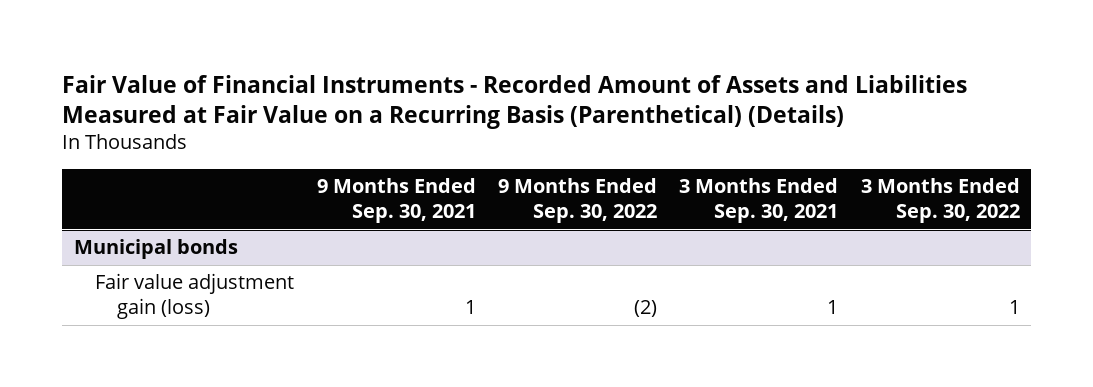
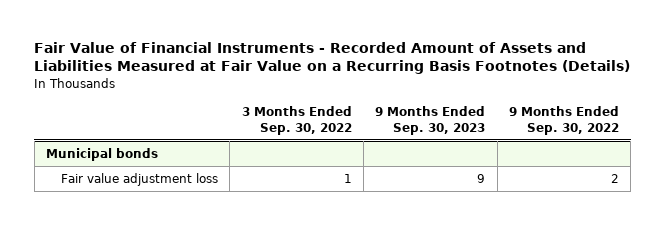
[62,74,968,130] Fair Value of Financial Instruments - Recorded Amount of Assets and Liabilities Measured at Fair Value on a Recurring Basis (Parenthetical) (Details) -> [34,41,631,75] Fair Value of Financial Instruments - Recorded Amount of Assets and Liabilities Measured at Fair Value on a Recurring Basis Footnotes (Details)
[316,178,476,224] 9 Months Ended Sep. 30, 2021 -> none
[679,178,839,224] 3 Months Ended Sep. 30, 2021 -> none
none -> [375,106,486,135] 9 Months Ended Sep. 30, 2023
[95,273,295,320] Fair value adjustment gain (loss) -> [60,172,218,186] Fair value adjustment loss
[633,300,657,318] (2) -> [610,173,619,183] 2

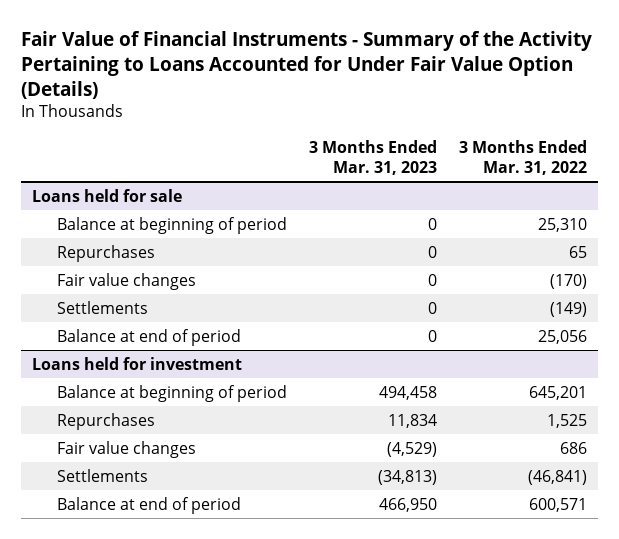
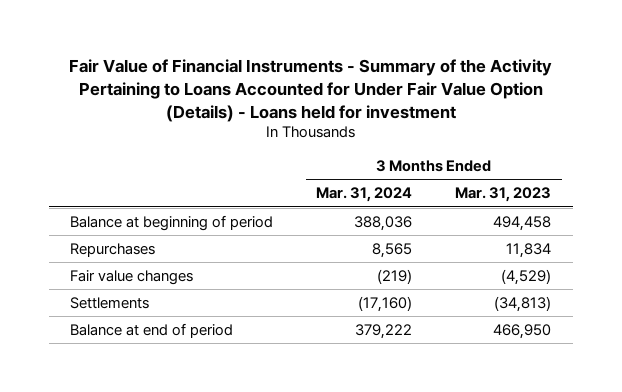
[21,30,593,99] Fair Value of Financial Instruments - Summary of the Activity Pertaining to Loans Accounted for Under Fair Value Option (Details) -> [68,58,552,122] Fair Value of Financial Instruments - Summary of the Activity Pertaining to Loans Accounted for Under Fair Value Option (Details) - Loans held for investment
[458,139,587,175] 3 Months Ended Mar. 31, 2022 -> none
none -> [316,187,413,203] Mar. 31, 2024
[32,188,183,202] Loans held for sale -> none
[56,216,287,234] Balance at beginning of period -> none
[56,244,155,262] Repurchases -> none
[56,272,196,290] Fair value changes -> none
[56,300,148,314] Settlements -> none
[56,328,241,346] Balance at end of period -> none
[32,356,243,370] Loans held for investment -> none

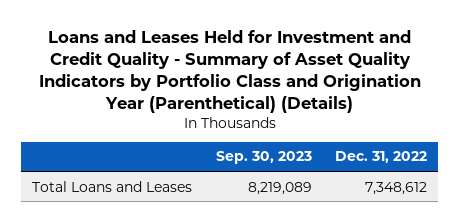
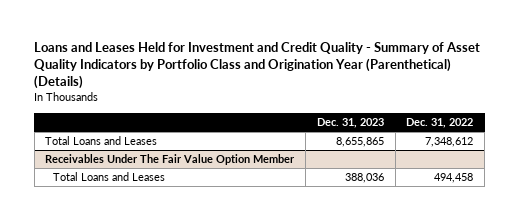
[215,151,312,165] Sep. 30, 2023 -> none
none -> [316,117,384,128] Dec. 31, 2023
none -> [45,154,296,166] Receivables Under The Fair Value Option Member
none -> [53,172,166,182] Total Loans and Leases

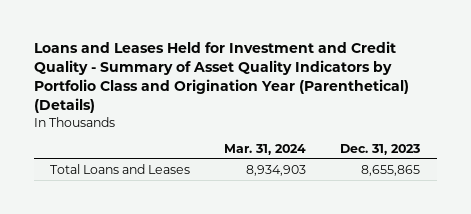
[406,117,474,128] Dec. 31, 2022 -> none
none -> [224,144,307,156] Mar. 31, 2024
[45,154,296,166] Receivables Under The Fair Value Option Member -> none
[53,172,166,182] Total Loans and Leases -> none

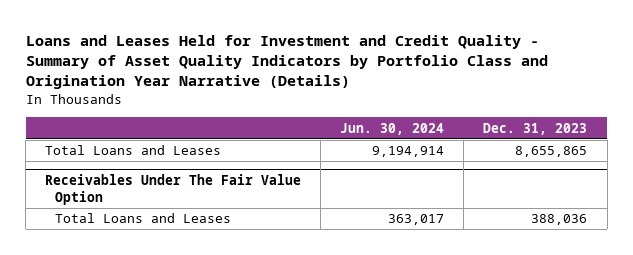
[33,40,409,113] Loans and Leases Held for Investment and Credit Quality - Summary of Asset Quality Indicators by Portfolio Class and Origination Year (Parenthetical) (Details) -> [25,35,548,90] Loans and Leases Held for Investment and Credit Quality - Summary of Asset Quality Indicators by Portfolio Class and Origination Year Narrative (Details)
[224,144,307,156] Mar. 31, 2024 -> none
none -> [340,122,445,135] Jun. 30, 2024
none -> [45,173,302,205] Receivables Under The Fair Value Option
none -> [55,213,232,224] Total Loans and Leases

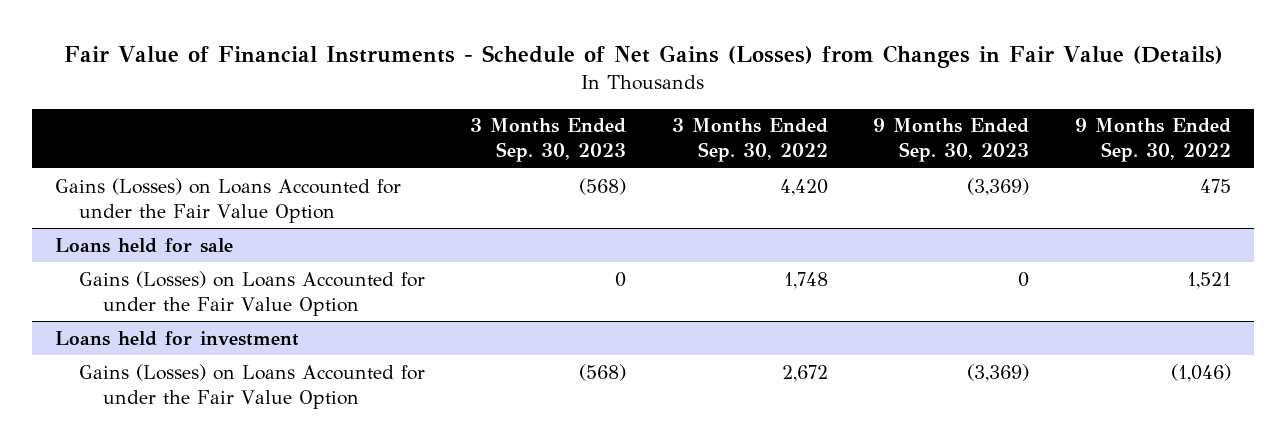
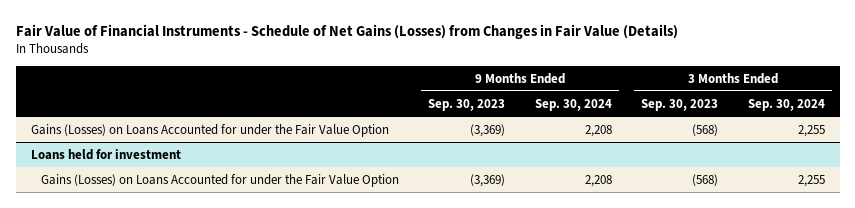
[671,118,828,163] 3 Months Ended Sep. 30, 2022 -> none
[1074,118,1231,163] 9 Months Ended Sep. 30, 2022 -> none
none -> [534,98,612,111] Sep. 30, 2024
none -> [747,98,825,111] Sep. 30, 2024
[54,237,233,253] Loans held for sale -> none
[78,270,425,316] Gains (Losses) on Loans Accounted for under the Fair Value Option -> none

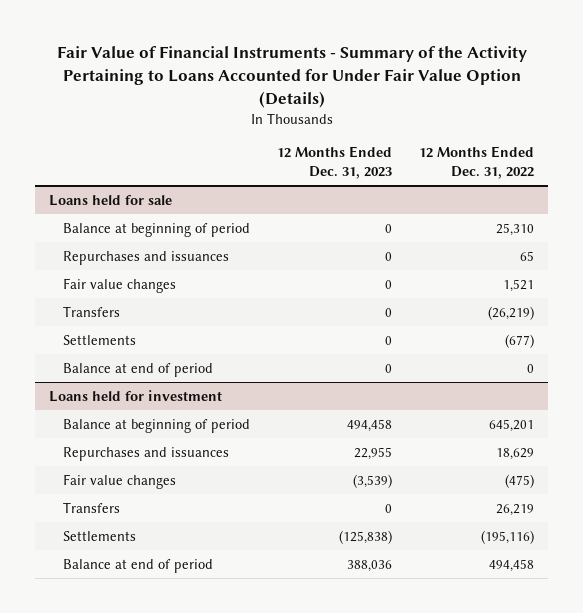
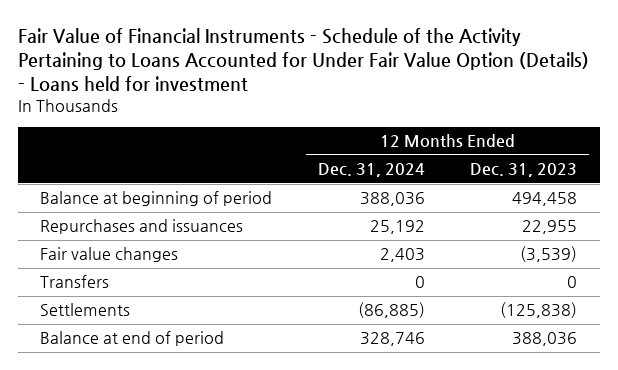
[56,46,527,108] Fair Value of Financial Instruments - Summary of the Activity Pertaining to Loans Accounted for Under Fair Value Option (Details) -> [17,27,589,92] Fair Value of Financial Instruments - Schedule of the Activity Pertaining to Loans Accounted for Under Fair Value Option (Details) - Loans held for investment
[419,146,535,179] 12 Months Ended Dec. 31, 2022 -> none
none -> [317,163,425,178] Dec. 31, 2024
[48,194,172,206] Loans held for sale -> none
[62,222,250,237] Balance at beginning of period -> none
[62,250,229,265] Repurchases and issuances -> none
[62,277,176,293] Fair value changes -> none
[62,305,120,317] Transfers -> none
[62,334,136,345] Settlements -> none
[62,362,213,377] Balance at end of period -> none
[48,389,222,402] Loans held for investment -> none

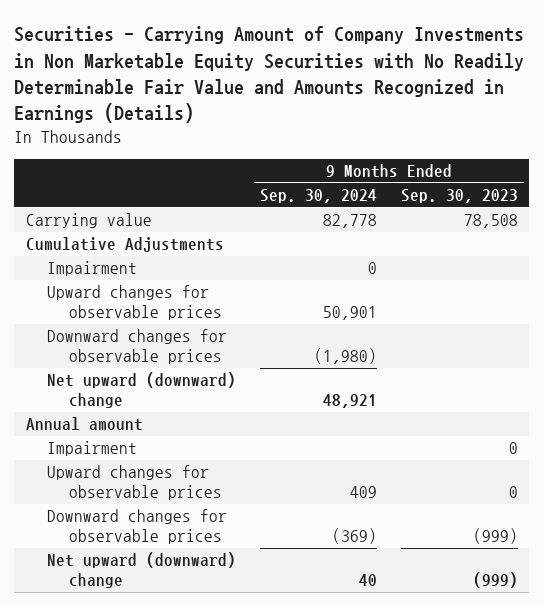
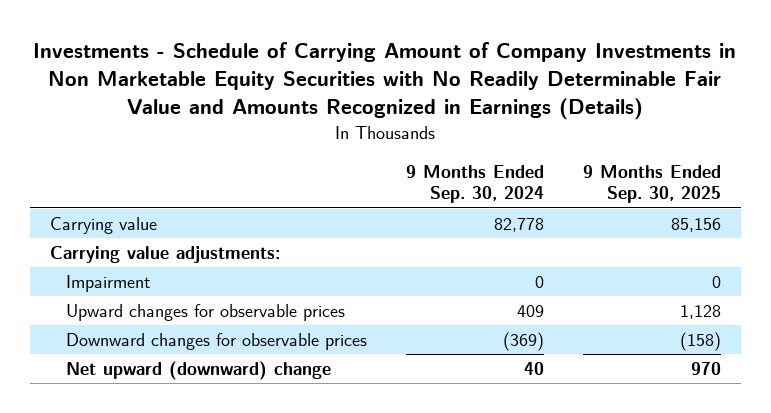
[13,26,524,124] Securities - Carrying Amount of Company Investments in Non Marketable Equity Securities with No Readily Determinable Fair Value and Amounts Recognized in Earnings (Details) -> [33,42,737,121] Investments - Schedule of Carrying Amount of Company Investments in Non Marketable Equity Securities with No Readily Determinable Fair Value and Amounts Recognized in Earnings (Details)
[400,189,518,204] Sep. 30, 2023 -> none
none -> [583,165,722,204] 9 Months Ended Sep. 30, 2025
[25,237,224,253] Cumulative Adjustments -> none
none -> [49,246,280,264] Carrying value adjustments:
[47,285,222,321] Upward changes for observable prices -> none
[47,329,228,365] Downward changes for observable prices -> none
[47,372,237,409] Net upward (downward) change -> none
[25,417,143,432] Annual amount -> none
[47,441,138,457] Impairment -> none

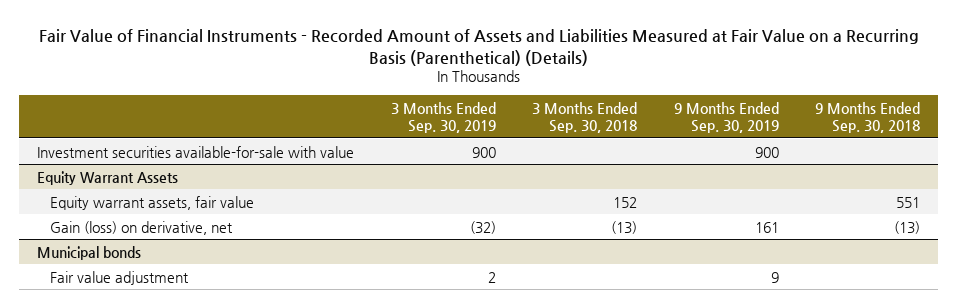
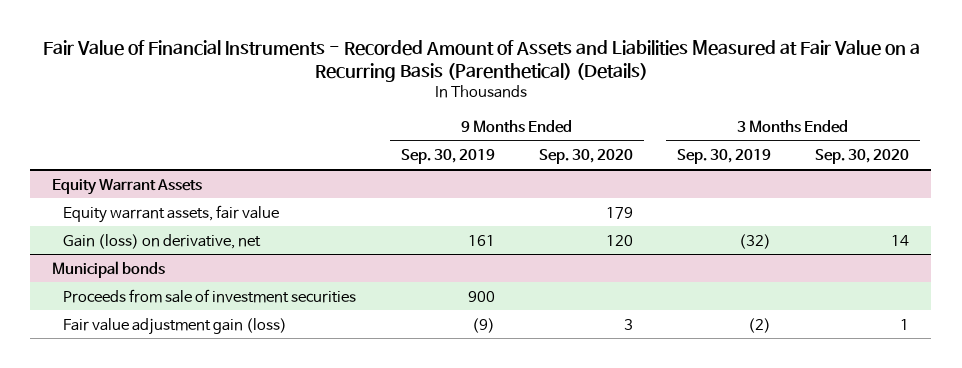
[532,102,638,134] 3 Months Ended Sep. 30, 2018 -> none
[815,102,921,134] 9 Months Ended Sep. 30, 2018 -> none
none -> [538,149,633,165] Sep. 30, 2020
none -> [815,149,910,165] Sep. 30, 2020
[37,145,355,158] Investment securities available-for-sale with value -> none
none -> [63,288,357,303] Proceeds from sale of investment securities
[50,270,190,285] Fair value adjustment -> [63,317,288,335] Fair value adjustment gain (loss)
[487,271,496,283] 2 -> [748,317,772,333] (2)
[770,271,779,283] 9 -> [471,317,495,333] (9)

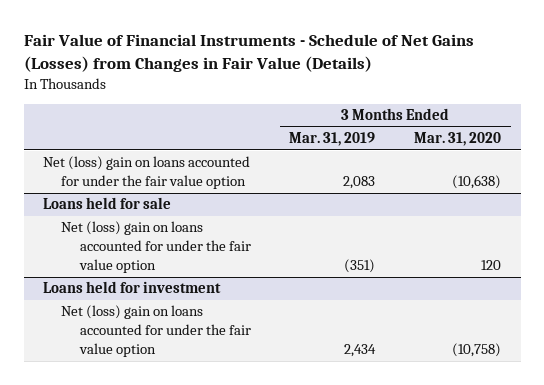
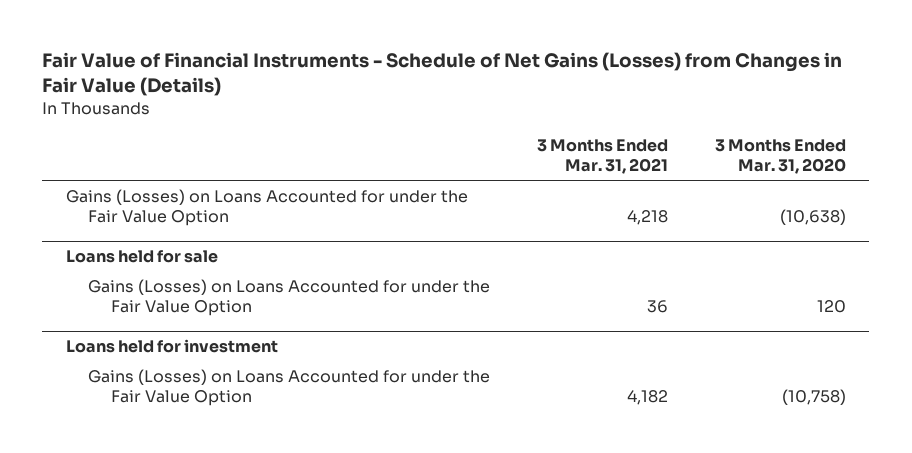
[289,132,376,147] Mar. 31, 2019 -> none
none -> [537,138,669,175] 3 Months Ended Mar. 31, 2021
[42,156,250,190] Net (loss) gain on loans accounted for under the fair value option -> [65,188,468,227] Gains (Losses) on Loans Accounted for under the Fair Value Option
[61,221,251,274] Net (loss) gain on loans accounted for under the fair value option -> [88,278,491,317] Gains (Losses) on Loans Accounted for under the Fair Value Option
[61,305,251,358] Net (loss) gain on loans accounted for under the fair value option -> [88,368,491,407] Gains (Losses) on Loans Accounted for under the Fair Value Option

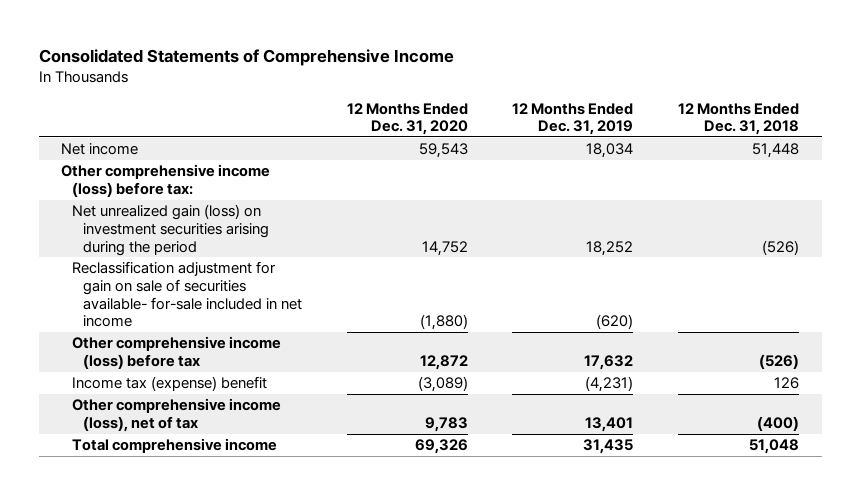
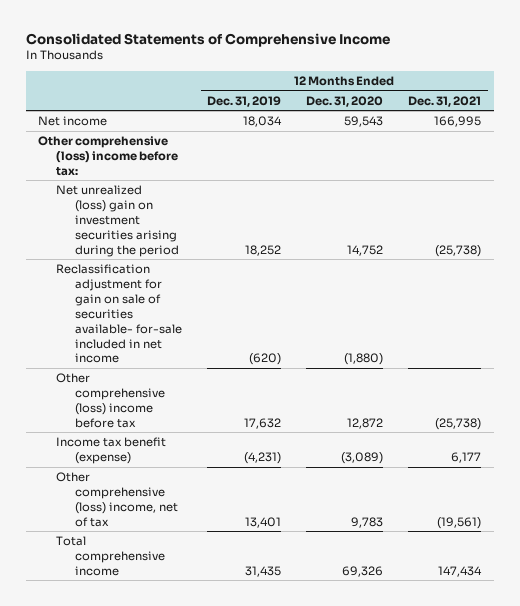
[678,102,800,136] 12 Months Ended Dec. 31, 2018 -> none
none -> [408,95,482,107] Dec. 31, 2021
[61,164,271,197] Other comprehensive income (loss) before tax: -> [38,136,179,176] Other comprehensive (loss) income before tax:
[71,204,269,256] Net unrealized gain (loss) on investment securities arising during the period -> [56,185,179,257] Net unrealized (loss) gain on investment securities arising during the period
[71,336,281,369] Other comprehensive income (loss) before tax -> [56,373,165,428] Other comprehensive (loss) income before tax
[71,376,267,392] Income tax (expense) benefit -> [56,437,167,464] Income tax benefit (expense)
[71,398,281,432] Other comprehensive income (loss), net of tax -> [56,472,178,527] Other comprehensive (loss) income, net of tax

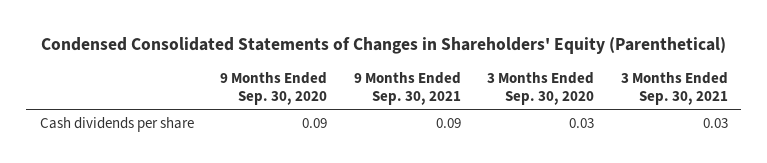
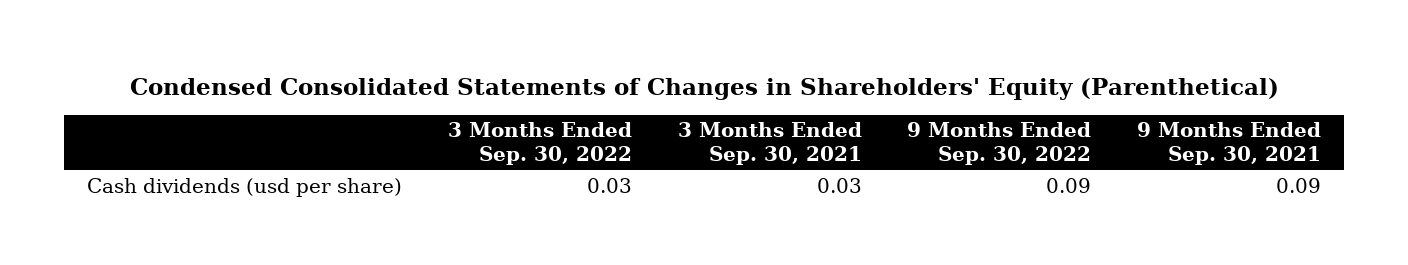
[220,72,328,105] 9 Months Ended Sep. 30, 2020 -> none
[487,72,595,105] 3 Months Ended Sep. 30, 2020 -> none
none -> [447,122,632,165] 3 Months Ended Sep. 30, 2022
none -> [907,122,1092,165] 9 Months Ended Sep. 30, 2022
[39,117,194,133] Cash dividends per share -> [86,177,402,197] Cash dividends (usd per share)

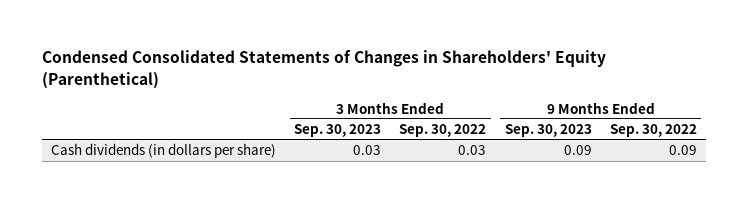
[677,122,862,165] 3 Months Ended Sep. 30, 2021 -> none
[1137,122,1322,165] 9 Months Ended Sep. 30, 2021 -> none
none -> [294,124,382,138] Sep. 30, 2023
none -> [504,124,592,138] Sep. 30, 2023
[86,177,402,197] Cash dividends (usd per share) -> [51,143,277,159] Cash dividends (in dollars per share)

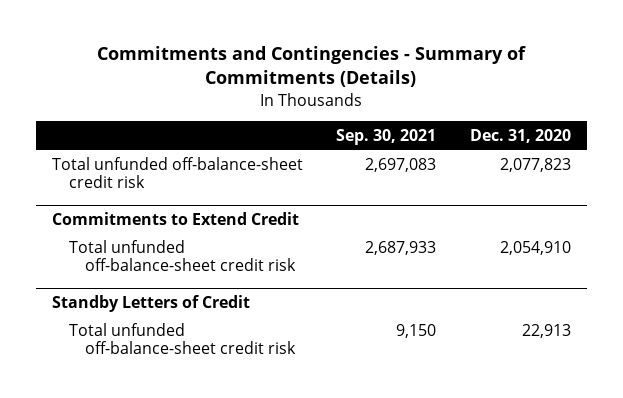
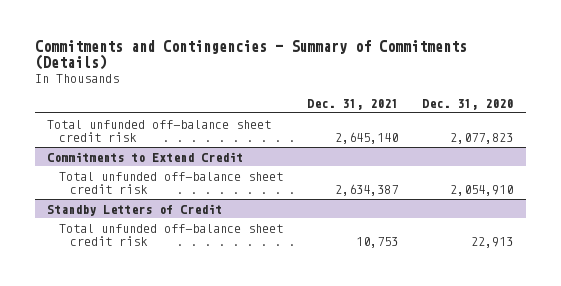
[336,128,437,145] Sep. 30, 2021 -> none
none -> [307,99,399,111] Dec. 31, 2021
[52,156,304,188] Total unfunded off-balance-sheet credit risk -> [47,119,272,143] Total unfunded off-balance sheet credit risk
[68,239,296,271] Total unfunded off-balance-sheet credit risk -> [58,171,283,195] Total unfunded off-balance sheet credit risk
[68,322,296,354] Total unfunded off-balance-sheet credit risk -> [58,223,283,247] Total unfunded off-balance sheet credit risk

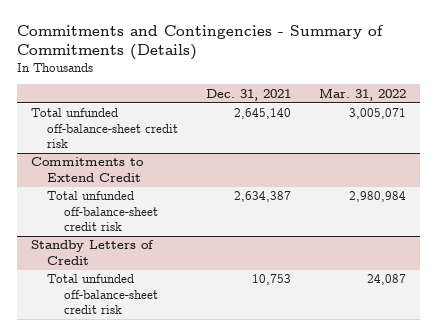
[422,99,514,111] Dec. 31, 2020 -> none
none -> [319,87,407,101] Mar. 31, 2022
[47,119,272,143] Total unfunded off-balance sheet credit risk -> [30,108,179,148] Total unfunded off-balance-sheet credit risk
[58,171,283,195] Total unfunded off-balance sheet credit risk -> [47,191,159,231] Total unfunded off-balance-sheet credit risk
[58,223,283,247] Total unfunded off-balance sheet credit risk -> [47,274,159,314] Total unfunded off-balance-sheet credit risk

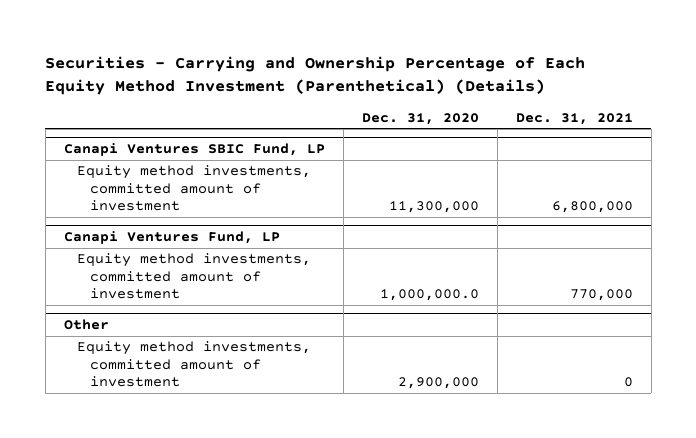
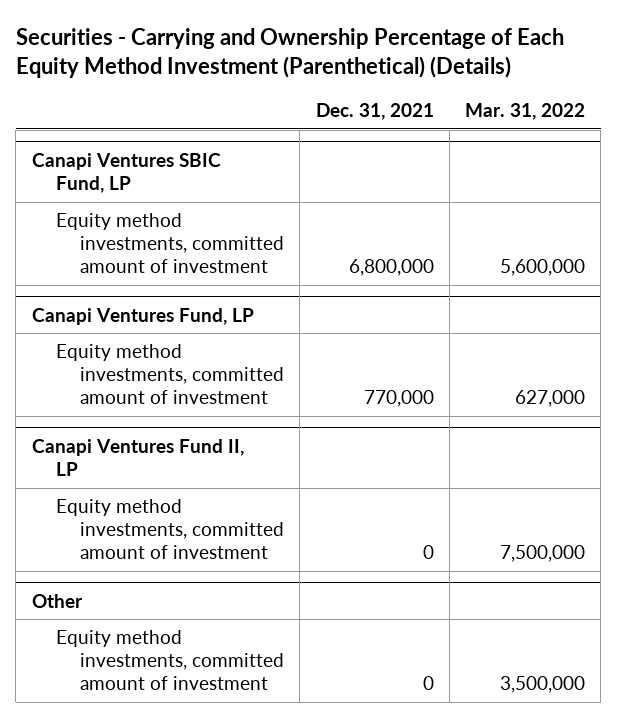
[361,112,479,125] Dec. 31, 2020 -> none
none -> [465,103,586,121] Mar. 31, 2022
none -> [31,438,244,476] Canapi Ventures Fund II, LP
none -> [55,499,285,560] Equity method investments, committed amount of investment

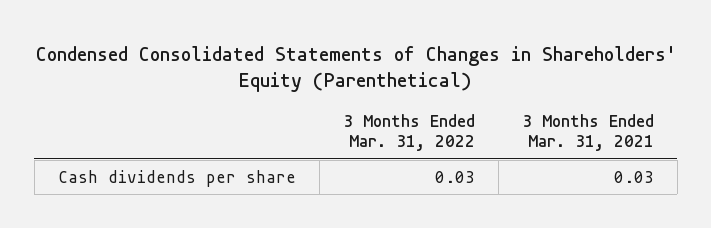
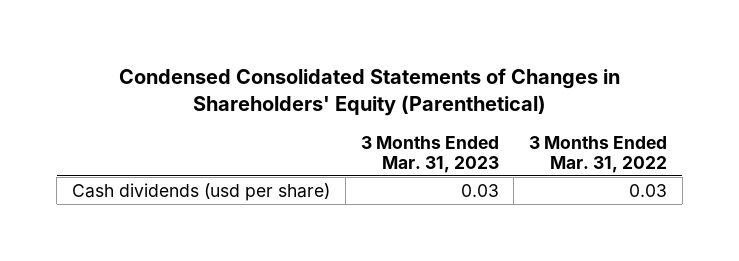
[521,114,654,152] 3 Months Ended Mar. 31, 2021 -> none
none -> [360,135,499,173] 3 Months Ended Mar. 31, 2023
[57,169,296,187] Cash dividends per share -> [72,182,331,201] Cash dividends (usd per share)

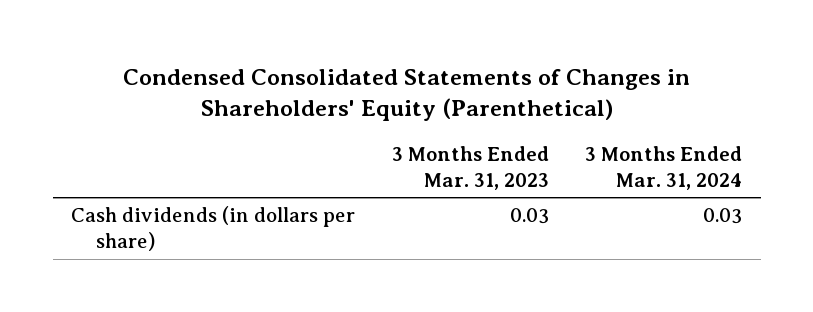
[529,135,668,173] 3 Months Ended Mar. 31, 2022 -> none
none -> [585,145,743,191] 3 Months Ended Mar. 31, 2024
[72,182,331,201] Cash dividends (usd per share) -> [71,206,356,252] Cash dividends (in dollars per share)

